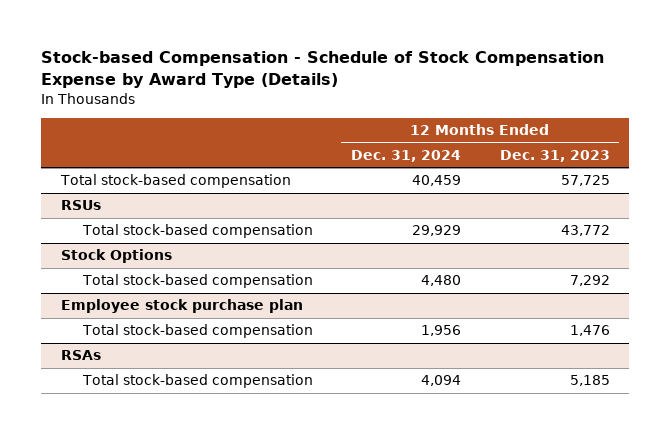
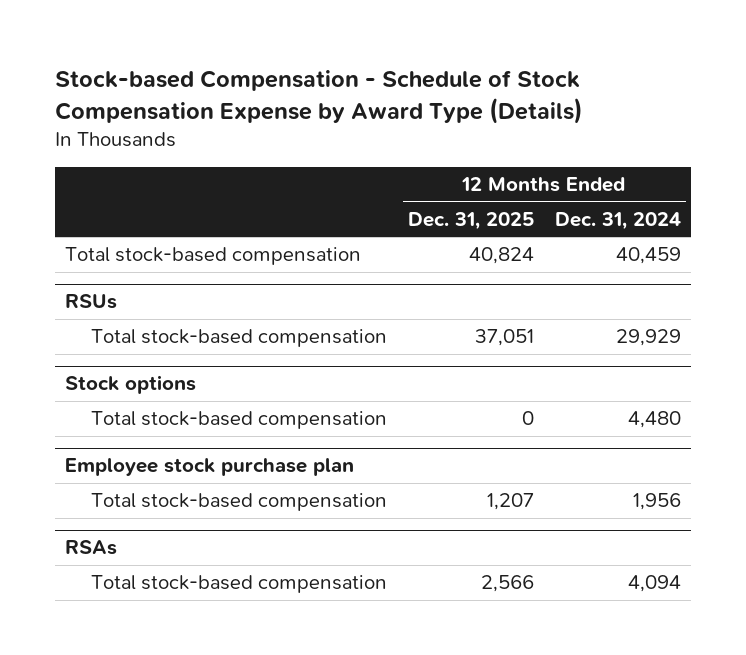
[499,150,610,163] Dec. 31, 2023 -> none
none -> [408,211,535,230] Dec. 31, 2025
[60,249,172,264] Stock Options -> [64,375,196,395] Stock options

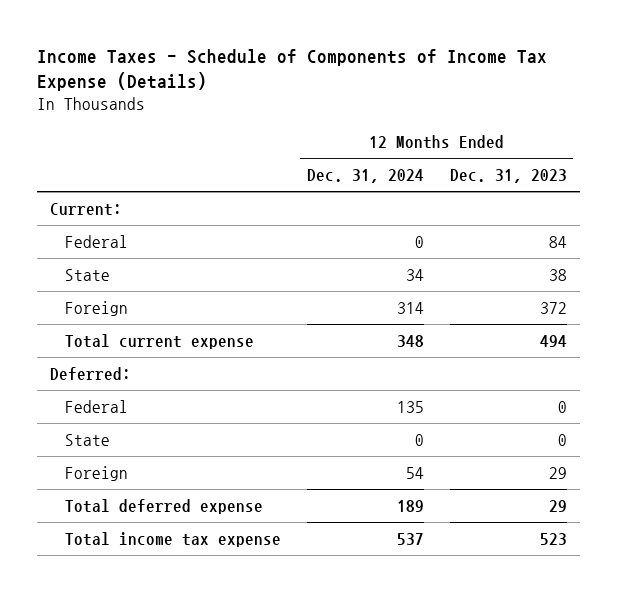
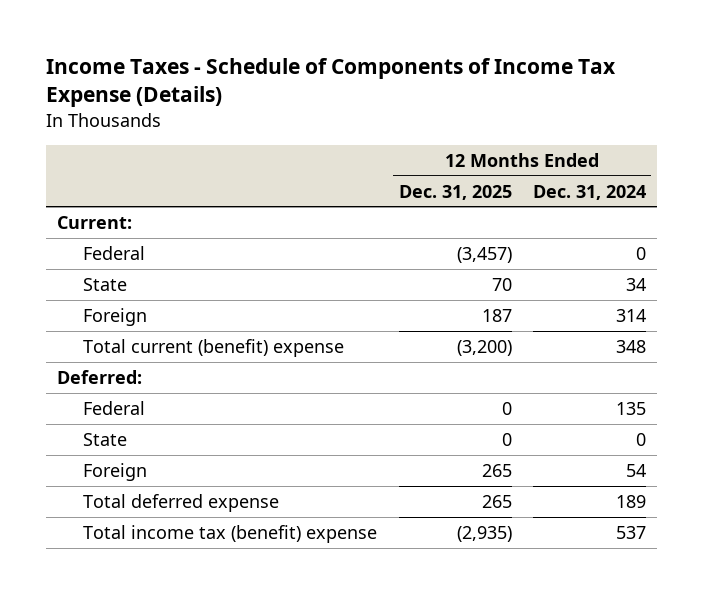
[449,168,567,183] Dec. 31, 2023 -> none
none -> [398,184,512,200] Dec. 31, 2025
[64,333,254,349] Total current expense -> [83,338,345,357] Total current (benefit) expense
[64,531,281,547] Total income tax expense -> [83,524,378,543] Total income tax (benefit) expense

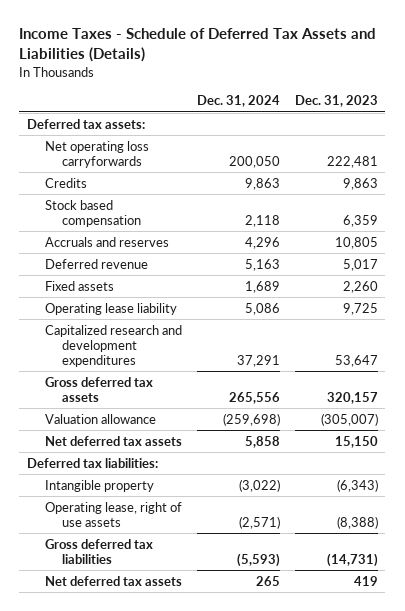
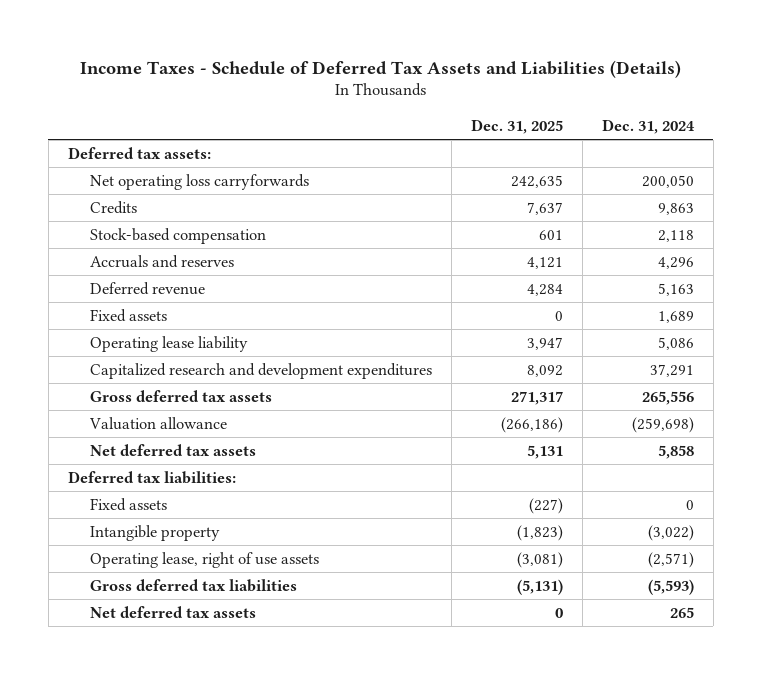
[294,95,378,108] Dec. 31, 2023 -> none
none -> [470,118,563,134] Dec. 31, 2025
[44,199,142,227] Stock based compensation -> [90,227,267,244] Stock-based compensation
none -> [90,497,168,511] Fixed assets

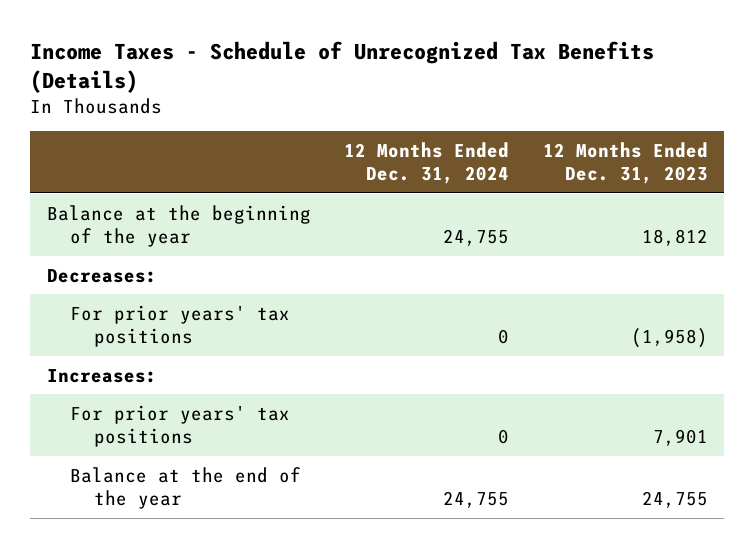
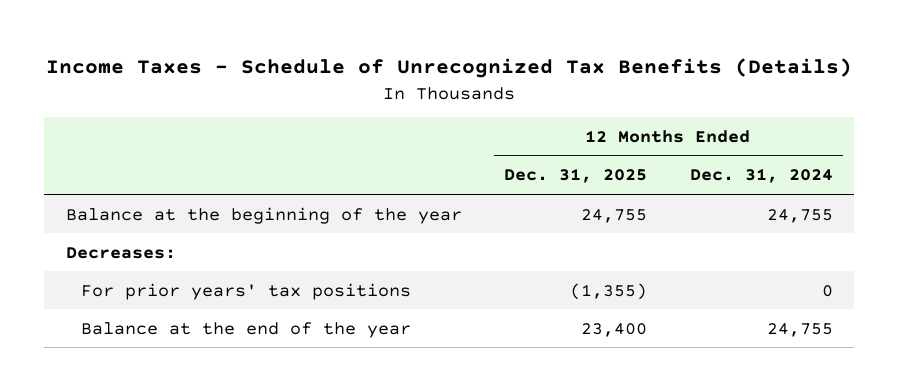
[542,141,708,185] 12 Months Ended Dec. 31, 2023 -> none
none -> [504,168,648,184] Dec. 31, 2025
[46,368,157,383] Increases: -> none
[70,404,291,448] For prior years' tax positions -> none

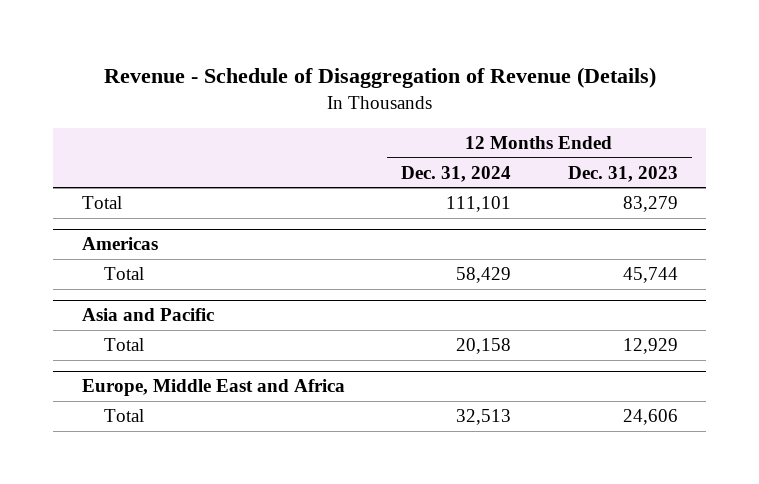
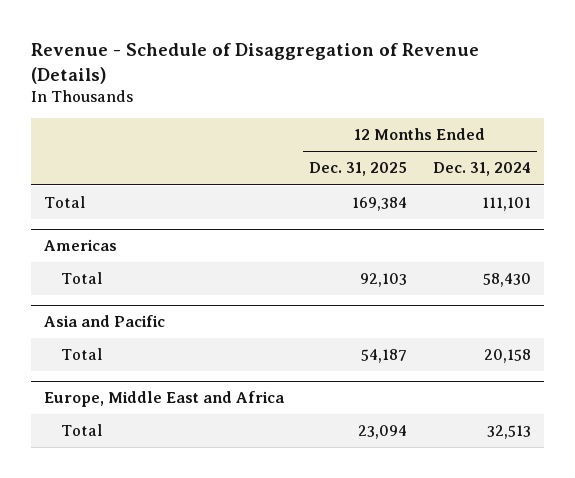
[567,165,678,182] Dec. 31, 2023 -> none
none -> [309,162,408,177] Dec. 31, 2025
[456,267,512,284] 58,429 -> [482,273,531,288] 58,430

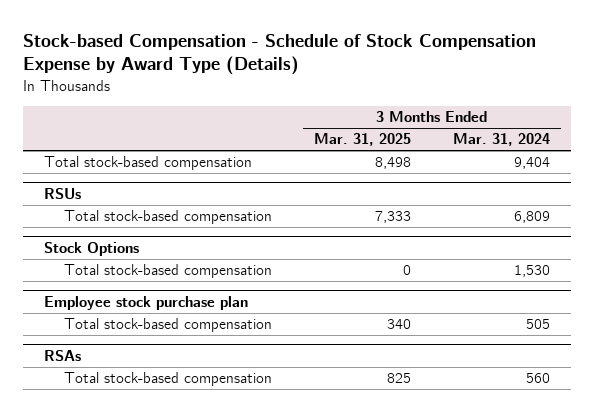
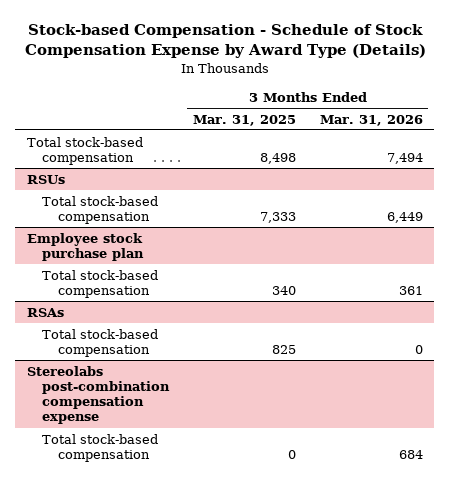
[453,133,551,147] Mar. 31, 2024 -> none
none -> [319,114,423,126] Mar. 31, 2026
[44,241,140,256] Stock Options -> none
[63,264,272,279] Total stock-based compensation -> none
none -> [26,365,171,425] Stereolabs post-combination compensation expense
none -> [42,433,159,462] Total stock-based compensation

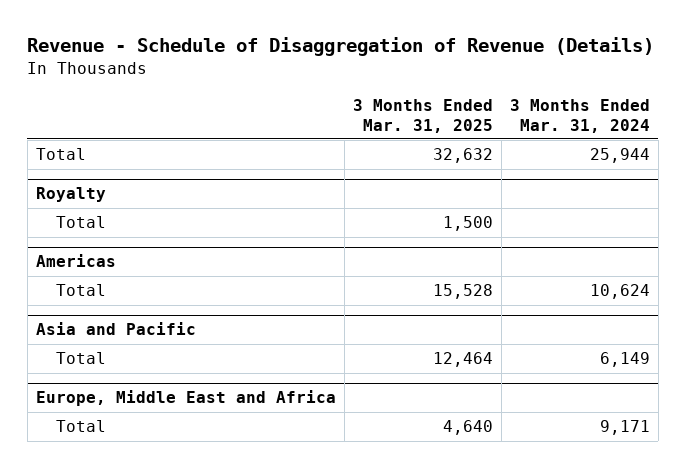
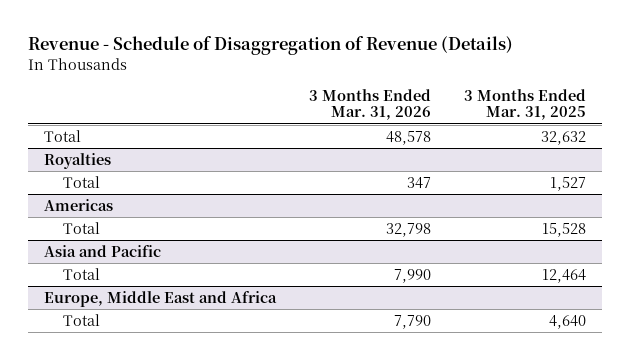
[509,98,650,133] 3 Months Ended Mar. 31, 2024 -> none
none -> [309,88,432,121] 3 Months Ended Mar. 31, 2026
[35,187,106,203] Royalty -> [44,152,112,169] Royalties
[442,216,493,232] 1,500 -> [549,176,586,191] 1,527

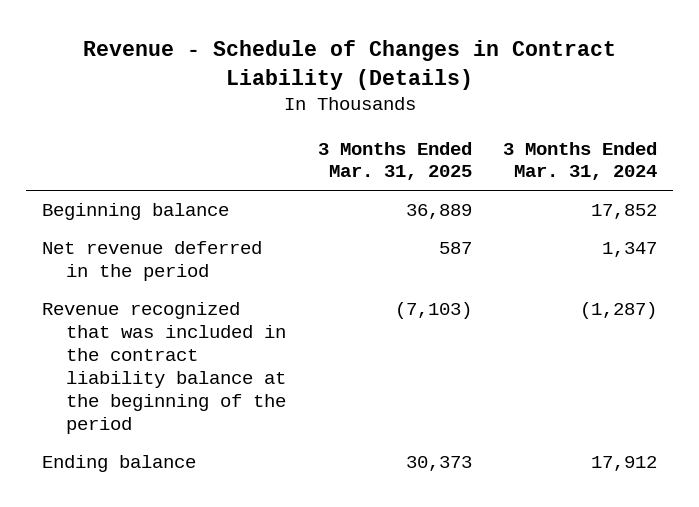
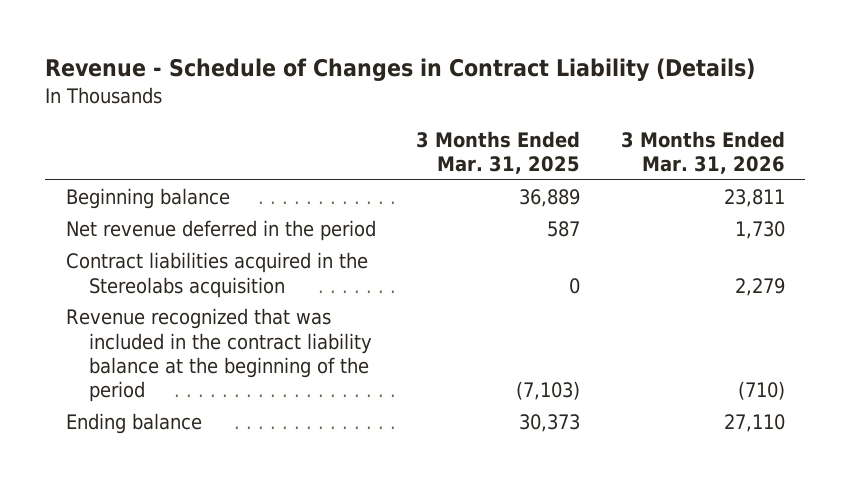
[503,141,658,181] 3 Months Ended Mar. 31, 2024 -> none
none -> [620,130,785,174] 3 Months Ended Mar. 31, 2026
none -> [65,252,368,298] Contract liabilities acquired in the Stereolabs acquisition

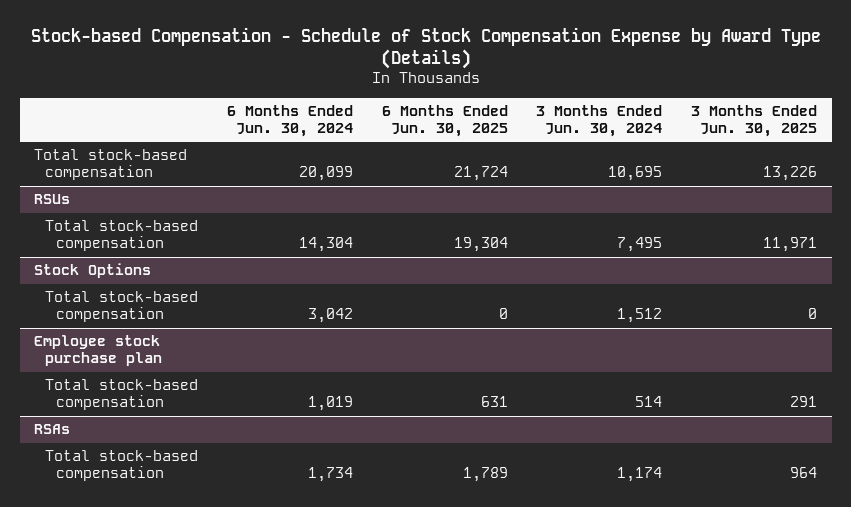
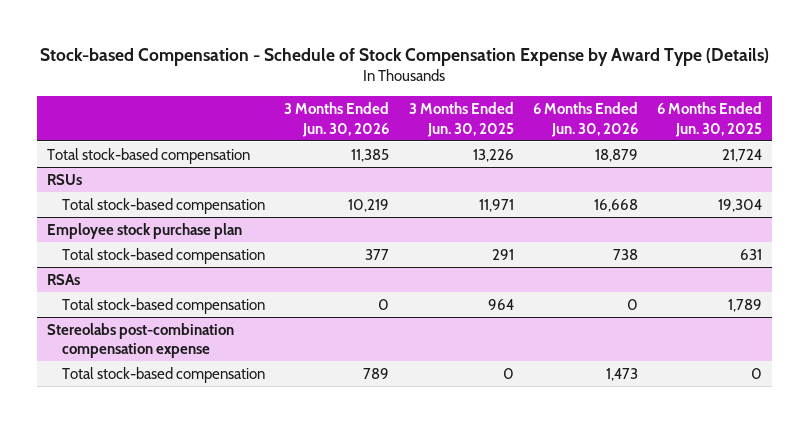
[226,105,353,137] 6 Months Ended Jun. 30, 2024 -> none
[536,105,663,137] 3 Months Ended Jun. 30, 2024 -> none
none -> [284,102,390,137] 3 Months Ended Jun. 30, 2026
none -> [532,102,638,137] 6 Months Ended Jun. 30, 2026
[34,263,152,279] Stock Options -> none
[45,291,199,323] Total stock-based compensation -> none
none -> [46,322,234,359] Stereolabs post-combination compensation expense
none -> [62,366,266,383] Total stock-based compensation

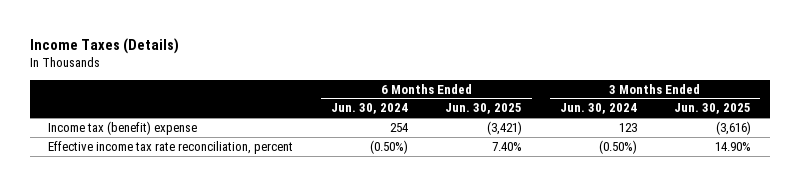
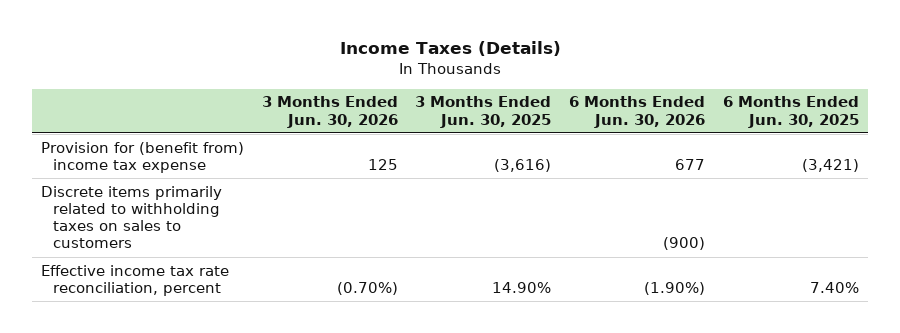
[330,103,408,115] Jun. 30, 2024 -> none
[559,103,637,115] Jun. 30, 2024 -> none
none -> [261,96,398,128] 3 Months Ended Jun. 30, 2026
none -> [569,96,706,128] 6 Months Ended Jun. 30, 2026
[48,120,198,135] Income tax (benefit) expense -> [40,141,244,173] Provision for (benefit from) income tax expense
none -> [40,185,222,249] Discrete items primarily related to withholding taxes on sales to customers

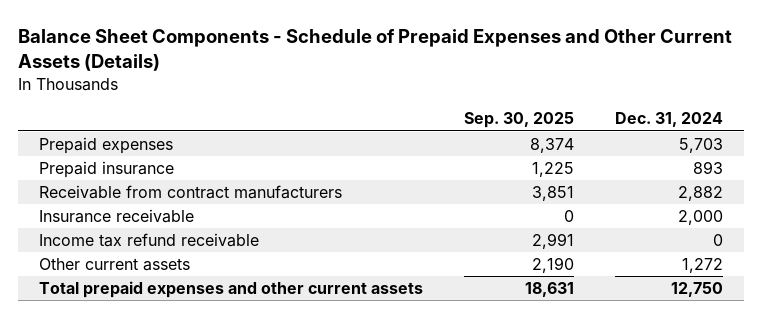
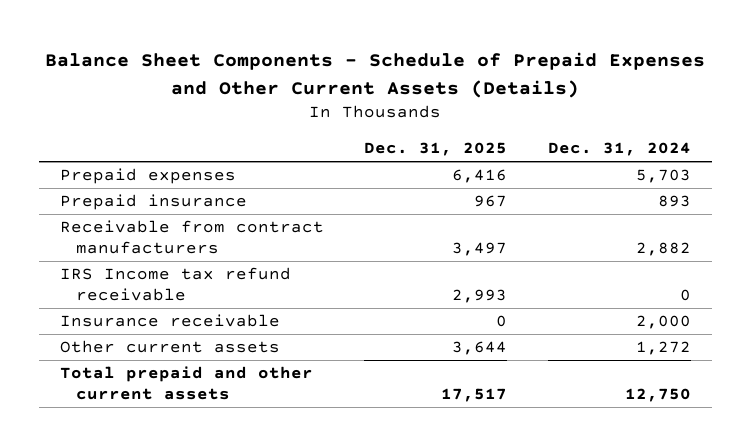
[464,112,575,129] Sep. 30, 2025 -> none
none -> [364,142,508,157] Dec. 31, 2025
none -> [59,267,291,302] IRS Income tax refund receivable
[38,233,259,248] Income tax refund receivable -> none
[38,281,423,299] Total prepaid expenses and other current assets -> [59,366,313,401] Total prepaid and other current assets

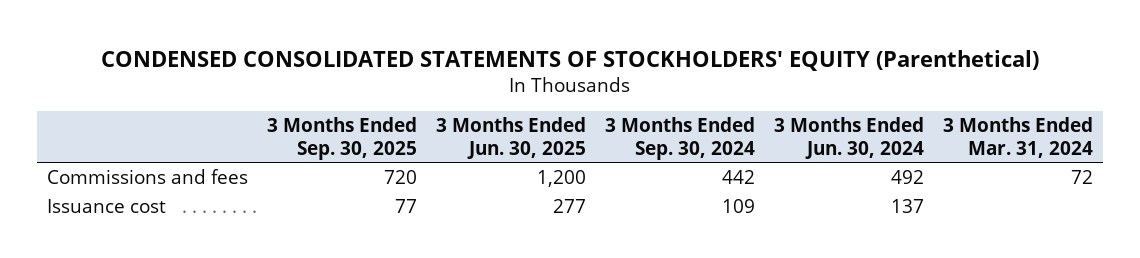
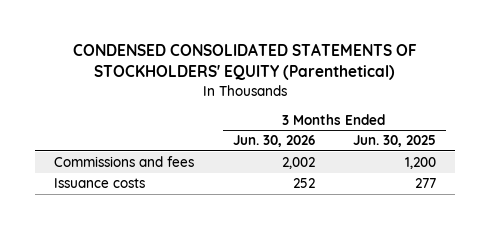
[267,117,418,160] 3 Months Ended Sep. 30, 2025 -> none
[605,117,756,160] 3 Months Ended Sep. 30, 2024 -> none
[774,117,925,159] 3 Months Ended Jun. 30, 2024 -> none
[943,117,1094,158] 3 Months Ended Mar. 31, 2024 -> none
none -> [232,135,315,148] Jun. 30, 2026
[46,199,166,214] Issuance cost -> [54,178,146,189] Issuance costs

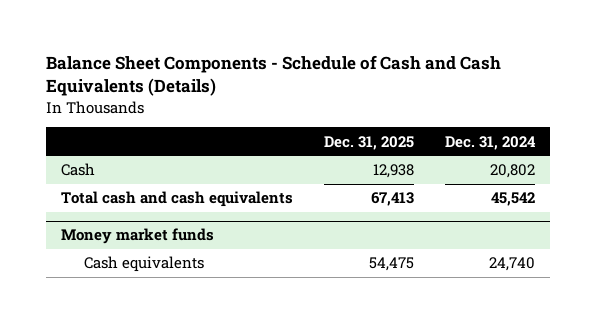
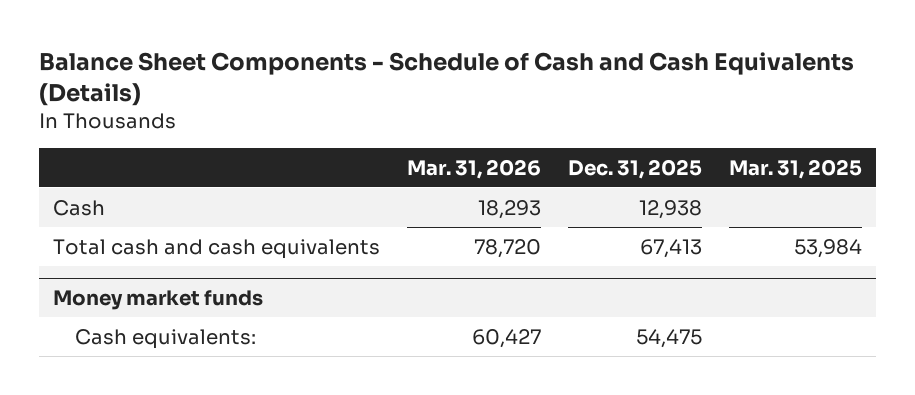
[444,135,536,150] Dec. 31, 2024 -> none
none -> [406,158,541,179] Mar. 31, 2026
none -> [729,158,863,179] Mar. 31, 2025
[83,256,204,273] Cash equivalents -> [74,328,256,349] Cash equivalents:

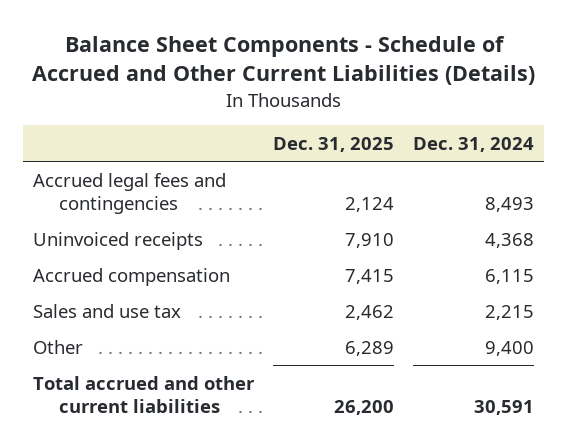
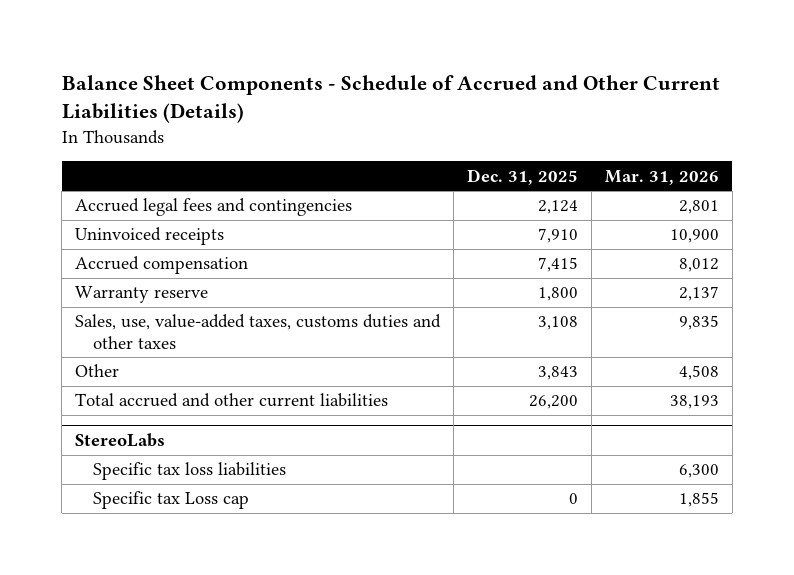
[413,137,535,153] Dec. 31, 2024 -> none
none -> [604,169,719,185] Mar. 31, 2026
none -> [75,286,209,304] Warranty reserve
[32,303,181,318] Sales and use tax -> [75,314,442,349] Sales, use, value-added taxes, customs duties and other taxes
[345,304,395,320] 2,462 -> [537,316,578,331] 3,108
[345,340,395,356] 6,289 -> [537,366,578,381] 3,843
none -> [75,433,166,448] StereoLabs
none -> [92,462,286,481] Specific tax loss liabilities
none -> [92,491,249,510] Specific tax Loss cap

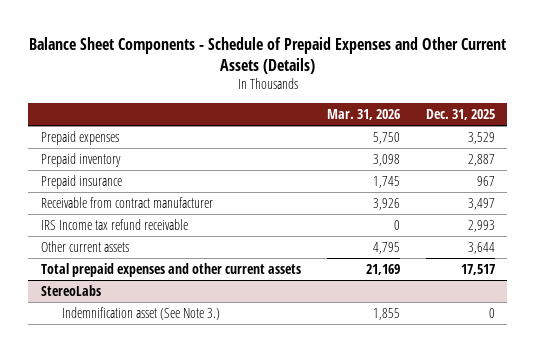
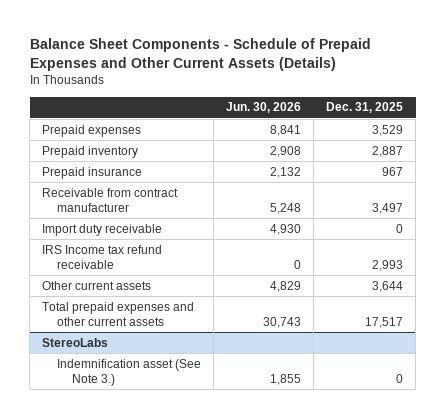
[326,108,400,120] Mar. 31, 2026 -> none
none -> [226,102,302,114] Jun. 30, 2026
none -> [42,223,163,236] Import duty receivable

